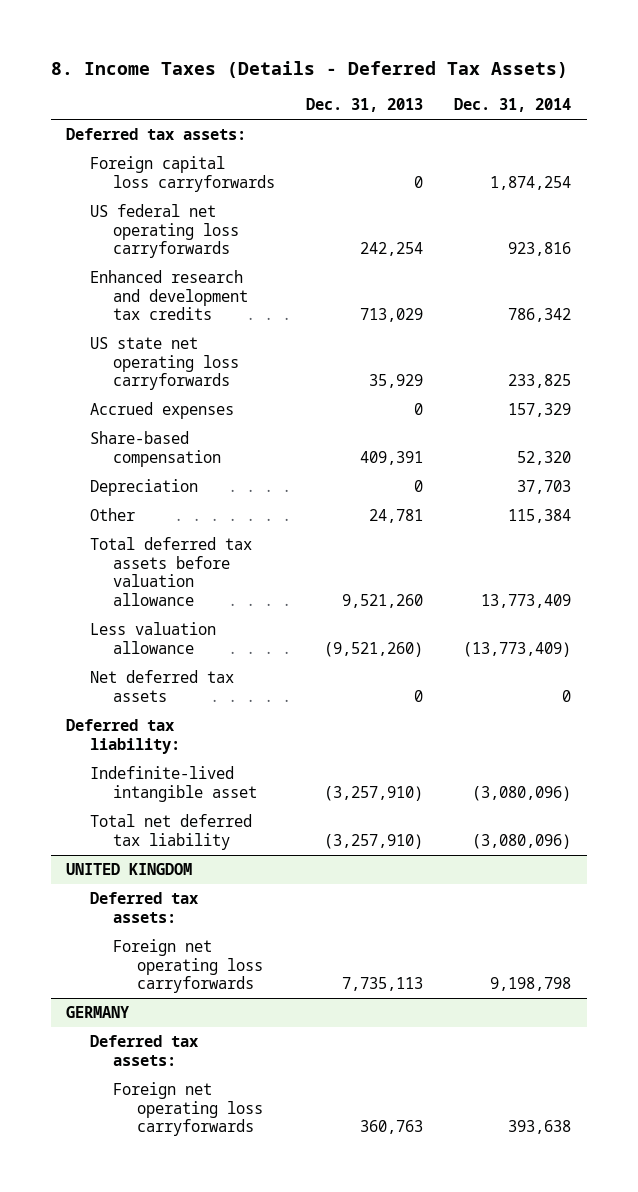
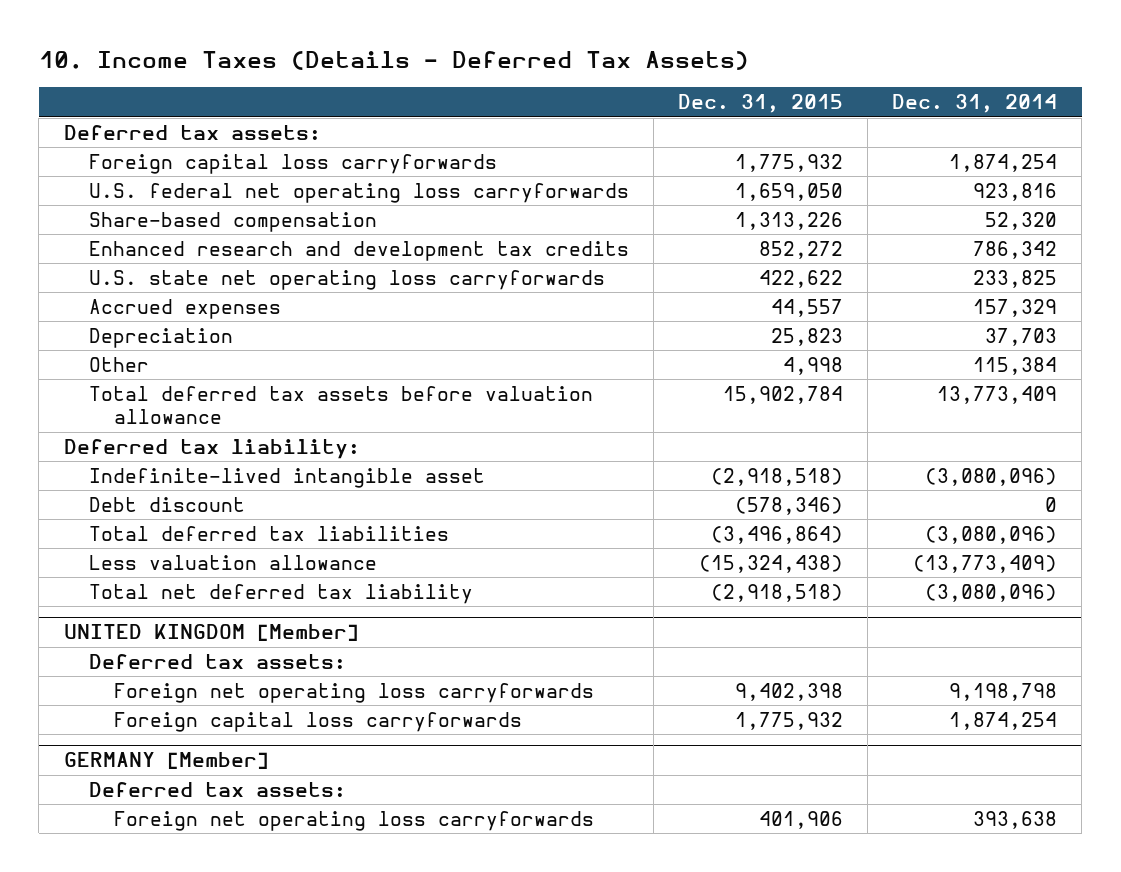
[50,60,568,78] 8. Income Taxes (Details - Deferred Tax Assets) -> [38,51,749,71] 10. Income Taxes (Details - Deferred Tax Assets)
[306,98,424,113] Dec. 31, 2013 -> none
none -> [677,94,843,114] Dec. 31, 2015
[89,204,240,259] US federal net operating loss carryforwards -> [88,182,629,203] U.S. federal net operating loss carryforwards
[89,431,222,467] Share-based compensation -> [88,211,377,232] Share-based compensation
[89,337,240,391] US state net operating loss carryforwards -> [88,269,605,290] U.S. state net operating loss carryforwards
[89,670,234,702] Net deferred tax assets -> none
none -> [88,496,245,512] Debt discount
none -> [88,525,449,541] Total deferred tax liabilities
[89,622,216,654] Less valuation allowance -> [88,554,377,570] Less valuation allowance
[66,863,193,876] UNITED KINGDOM -> [63,624,359,642] UNITED KINGDOM [Member]
none -> [113,711,522,732] Foreign capital loss carryforwards
[66,1006,130,1019] GERMANY -> [63,752,269,770] GERMANY [Member]

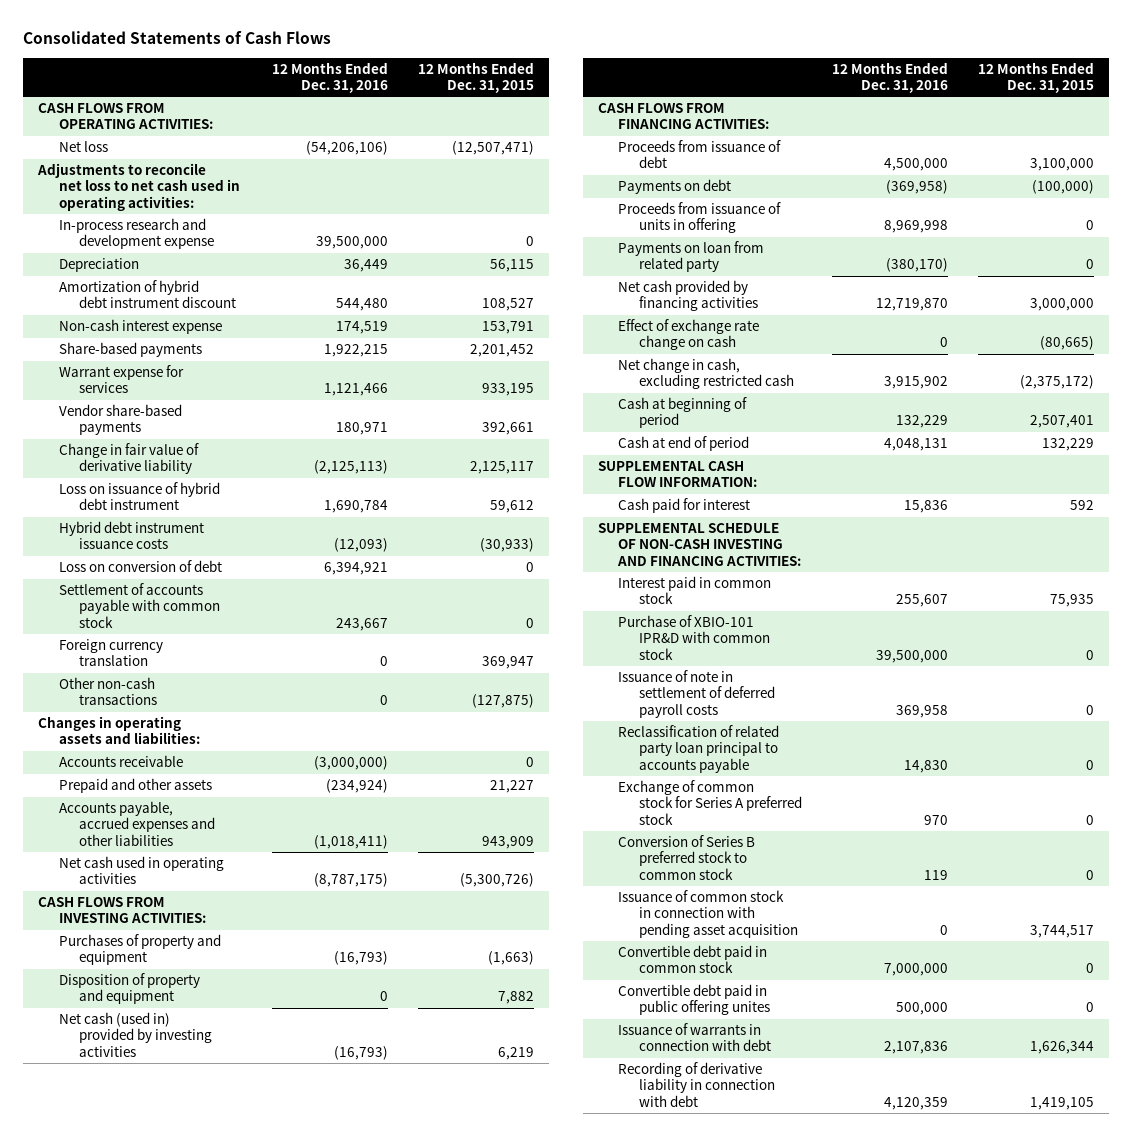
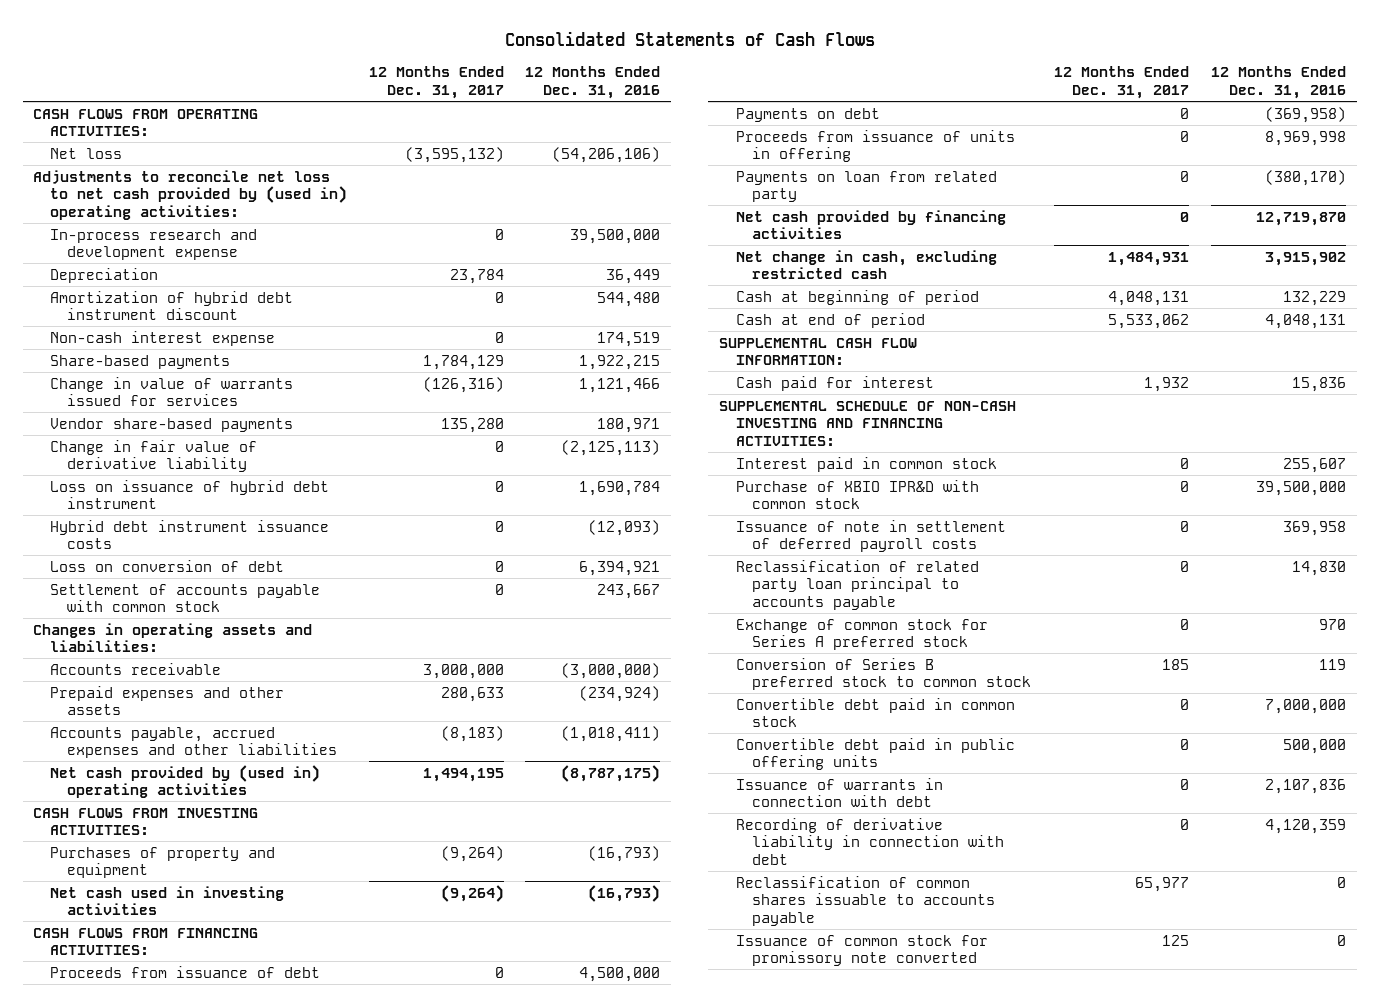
[418,61,535,94] 12 Months Ended Dec. 31, 2015 -> none
none -> [368,66,504,99] 12 Months Ended Dec. 31, 2017
[37,163,240,211] Adjustments to reconcile net loss to net cash used in operating activities: -> [33,169,347,220] Adjustments to reconcile net loss to net cash provided by (used in) operating activities:
[58,365,184,394] Warrant expense for services -> [49,376,293,407] Change in value of warrants issued for services
[58,639,163,667] Foreign currency translation -> none
[58,677,158,706] Other non-cash transactions -> none
[58,778,212,794] Prepaid and other assets -> [49,685,284,716] Prepaid expenses and other assets
[58,856,224,885] Net cash used in operating activities -> [49,764,320,799] Net cash provided by (used in) operating activities
[58,973,200,1005] Disposition of property and equipment -> none
[58,1012,213,1057] Net cash (used in) provided by investing activities -> [49,885,284,916] Net cash used in investing activities
[618,319,760,351] Effect of exchange rate change on cash -> none
[618,615,770,660] Purchase of XBIO-101 IPR&D with common stock -> [735,479,979,510] Purchase of XBIO IPR&D with common stock
[618,890,798,938] Issuance of common stock in connection with pending asset acquisition -> none
[618,984,770,1016] Convertible debt paid in public offering unites -> [735,737,1015,771] Convertible debt paid in public offering units
none -> [735,875,996,926] Reclassification of common shares issuable to accounts payable
none -> [735,934,988,967] Issuance of common stock for promissory note converted

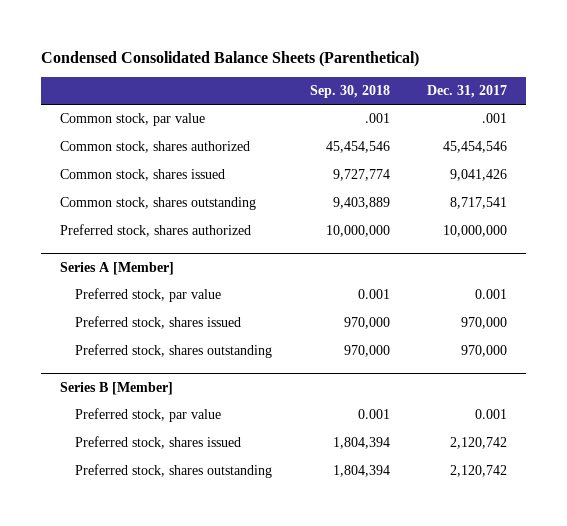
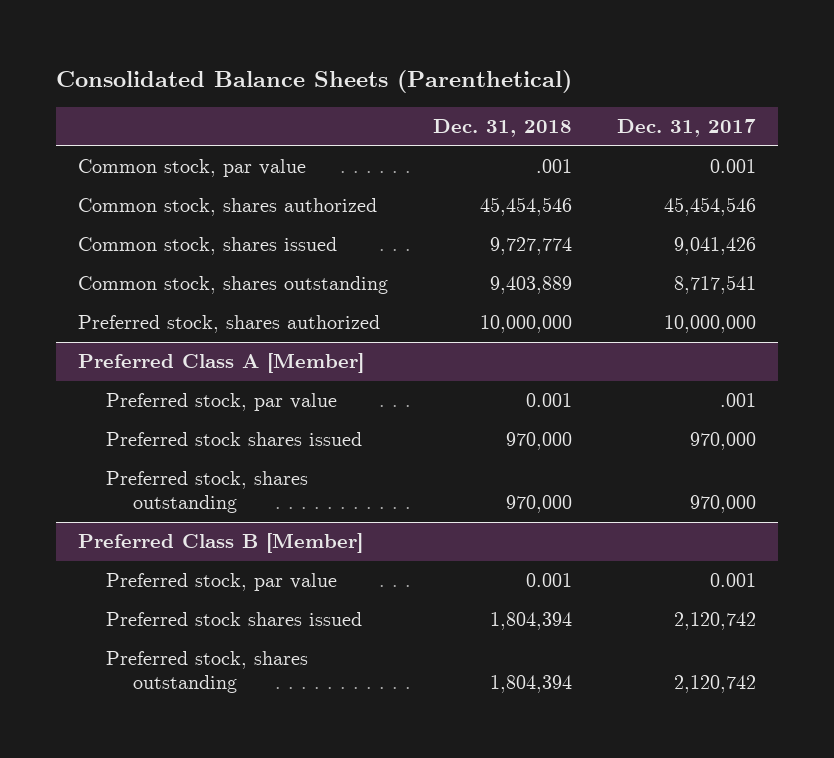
[40,50,419,67] Condensed Consolidated Balance Sheets (Parenthetical) -> [56,69,573,93] Consolidated Balance Sheets (Parenthetical)
[309,84,390,98] Sep. 30, 2018 -> none
none -> [433,119,573,138] Dec. 31, 2018
[482,113,508,124] .001 -> [709,159,756,174] 0.001
[59,261,174,275] Series A [Member] -> none
none -> [78,353,365,374] Preferred Class A [Member]
[475,289,508,300] 0.001 -> [719,393,756,408] .001
[74,316,241,330] Preferred stock, shares issued -> [105,432,362,447] Preferred stock shares issued
[59,381,173,395] Series B [Member] -> none
none -> [78,533,364,554] Preferred Class B [Member]
[74,436,241,450] Preferred stock, shares issued -> [105,612,362,627] Preferred stock shares issued

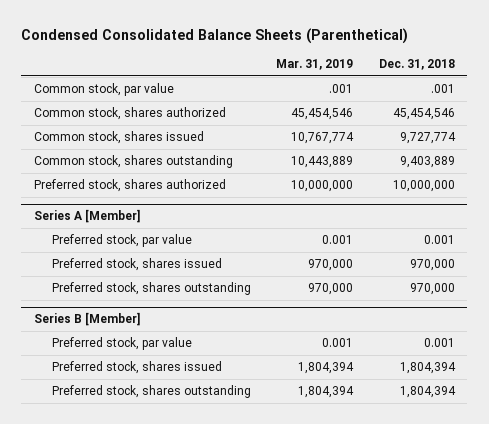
[56,69,573,93] Consolidated Balance Sheets (Parenthetical) -> [21,27,409,44] Condensed Consolidated Balance Sheets (Parenthetical)
[616,119,756,138] Dec. 31, 2017 -> none
none -> [276,58,354,70] Mar. 31, 2019
[78,353,365,374] Preferred Class A [Member] -> none
none -> [33,209,141,224] Series A [Member]
[105,432,362,447] Preferred stock shares issued -> [52,258,223,272] Preferred stock, shares issued
[78,533,364,554] Preferred Class B [Member] -> none
none -> [33,312,141,327] Series B [Member]
[105,612,362,627] Preferred stock shares issued -> [52,361,223,375] Preferred stock, shares issued

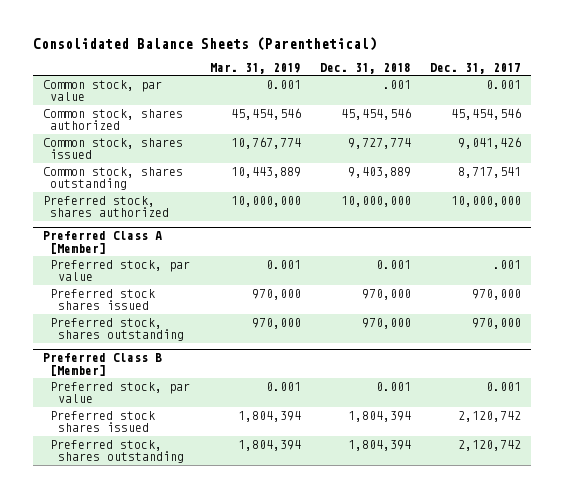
[21,27,409,44] Condensed Consolidated Balance Sheets (Parenthetical) -> [33,36,378,51] Consolidated Balance Sheets (Parenthetical)
none -> [430,62,522,74] Dec. 31, 2017
[329,84,354,94] .001 -> [265,79,301,89] 0.001
[33,209,141,224] Series A [Member] -> none
none -> [42,231,162,254] Preferred Class A [Member]
[52,258,223,272] Preferred stock, shares issued -> [50,288,156,311] Preferred stock shares issued
[33,312,141,327] Series B [Member] -> none
none -> [42,353,162,376] Preferred Class B [Member]
[52,361,223,375] Preferred stock, shares issued -> [50,410,156,433] Preferred stock shares issued

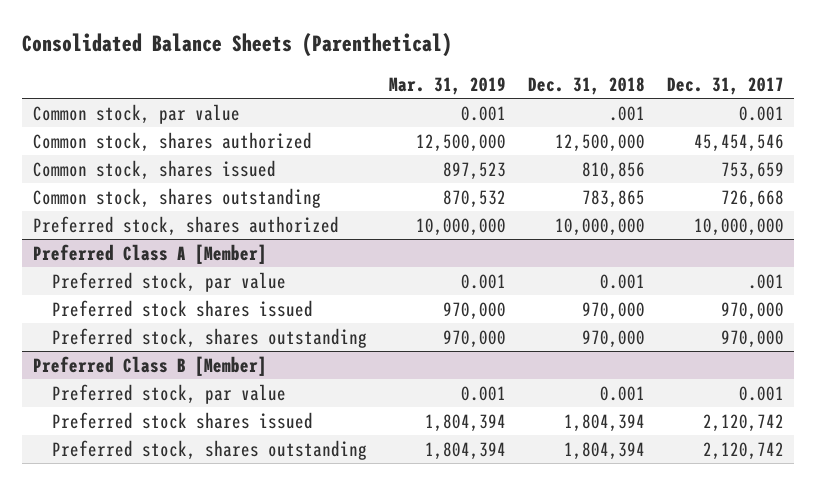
[230,107,301,120] 45,454,546 -> [416,133,507,152] 12,500,000
[340,107,411,120] 45,454,546 -> [554,133,645,152] 12,500,000
[230,136,301,149] 10,767,774 -> [443,161,507,180] 897,523
[347,137,411,149] 9,727,774 -> [581,161,645,180] 810,856
[458,136,522,149] 9,041,426 -> [720,161,784,180] 753,659
[230,166,301,178] 10,443,889 -> [443,189,507,208] 870,532
[347,166,411,178] 9,403,889 -> [581,189,645,208] 783,865
[458,166,522,178] 8,717,541 -> [720,189,784,208] 726,668

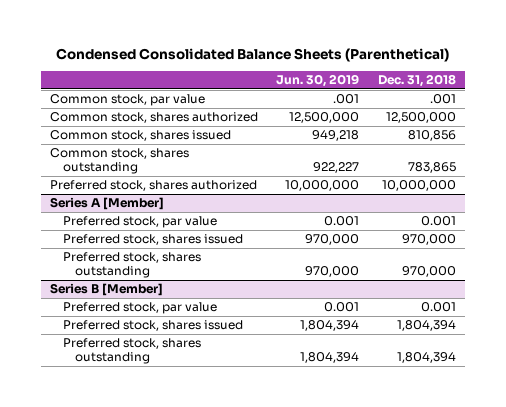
[22,33,453,58] Consolidated Balance Sheets (Parenthetical) -> [55,48,449,63] Condensed Consolidated Balance Sheets (Parenthetical)
[389,77,507,96] Mar. 31, 2019 -> none
[666,77,784,96] Dec. 31, 2017 -> none
none -> [276,74,360,88] Jun. 30, 2019
[32,243,267,264] Preferred Class A [Member] -> none
none -> [50,197,165,211] Series A [Member]
[52,299,314,317] Preferred stock shares issued -> [62,234,243,246] Preferred stock, shares issued
[32,355,267,376] Preferred Class B [Member] -> none
none -> [50,283,164,297] Series B [Member]
[52,411,314,429] Preferred stock shares issued -> [62,320,243,332] Preferred stock, shares issued

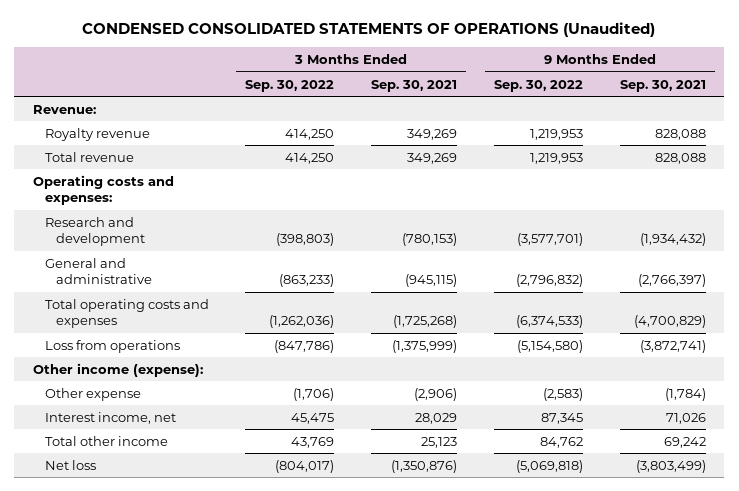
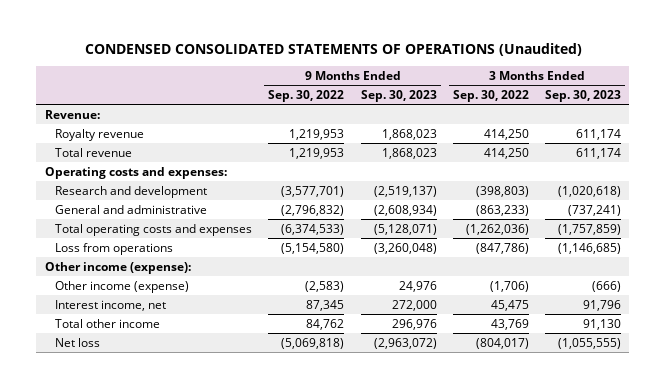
[371,79,458,92] Sep. 30, 2021 -> none
[619,79,706,92] Sep. 30, 2021 -> none
none -> [360,89,437,102] Sep. 30, 2023
none -> [544,89,621,102] Sep. 30, 2023
[44,387,141,401] Other expense -> [55,280,190,293] Other income (expense)

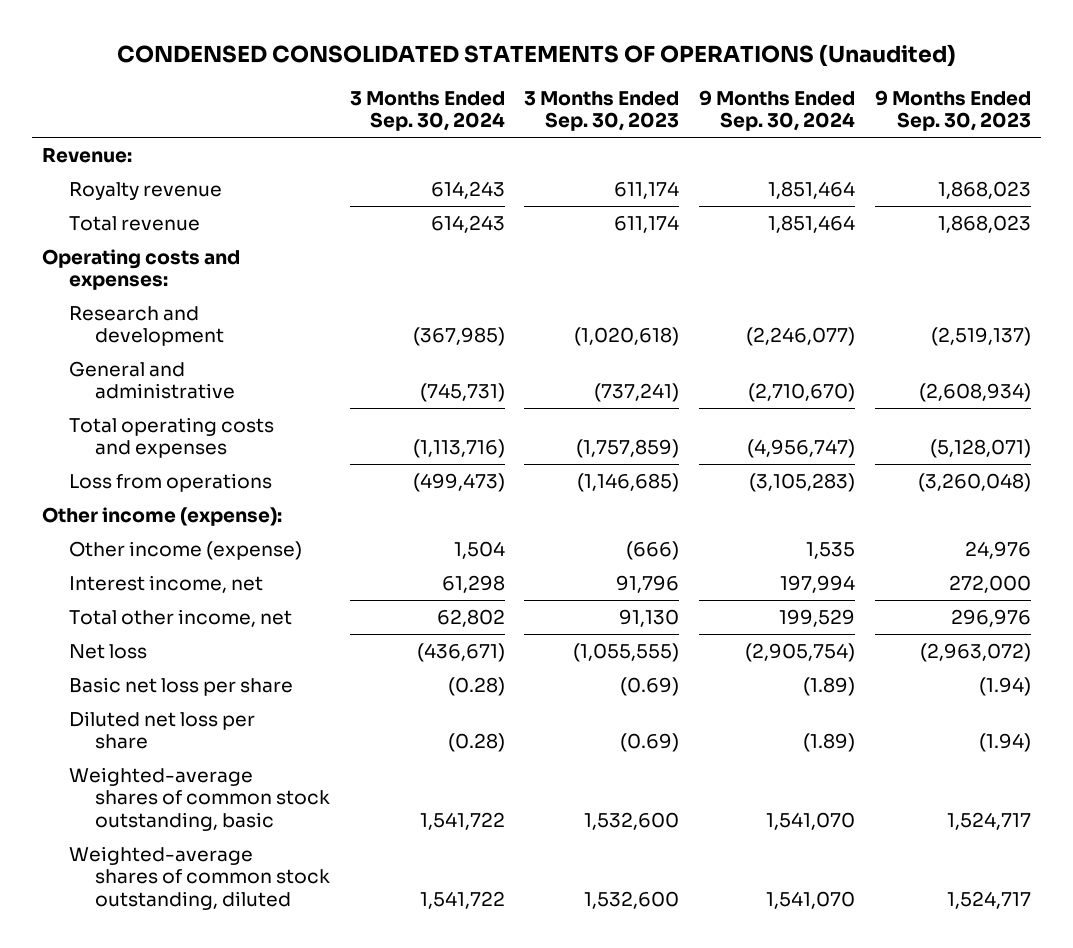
[268,89,345,102] Sep. 30, 2022 -> none
[452,89,529,102] Sep. 30, 2022 -> none
none -> [349,90,505,132] 3 Months Ended Sep. 30, 2024
none -> [699,89,856,132] 9 Months Ended Sep. 30, 2024
[55,318,161,328] Total other income -> [68,608,292,627] Total other income, net
none -> [68,676,293,696] Basic net loss per share
none -> [68,710,255,750] Diluted net loss per share
none -> [68,766,331,832] Weighted-average shares of common stock outstanding, basic
none -> [68,845,331,911] Weighted-average shares of common stock outstanding, diluted

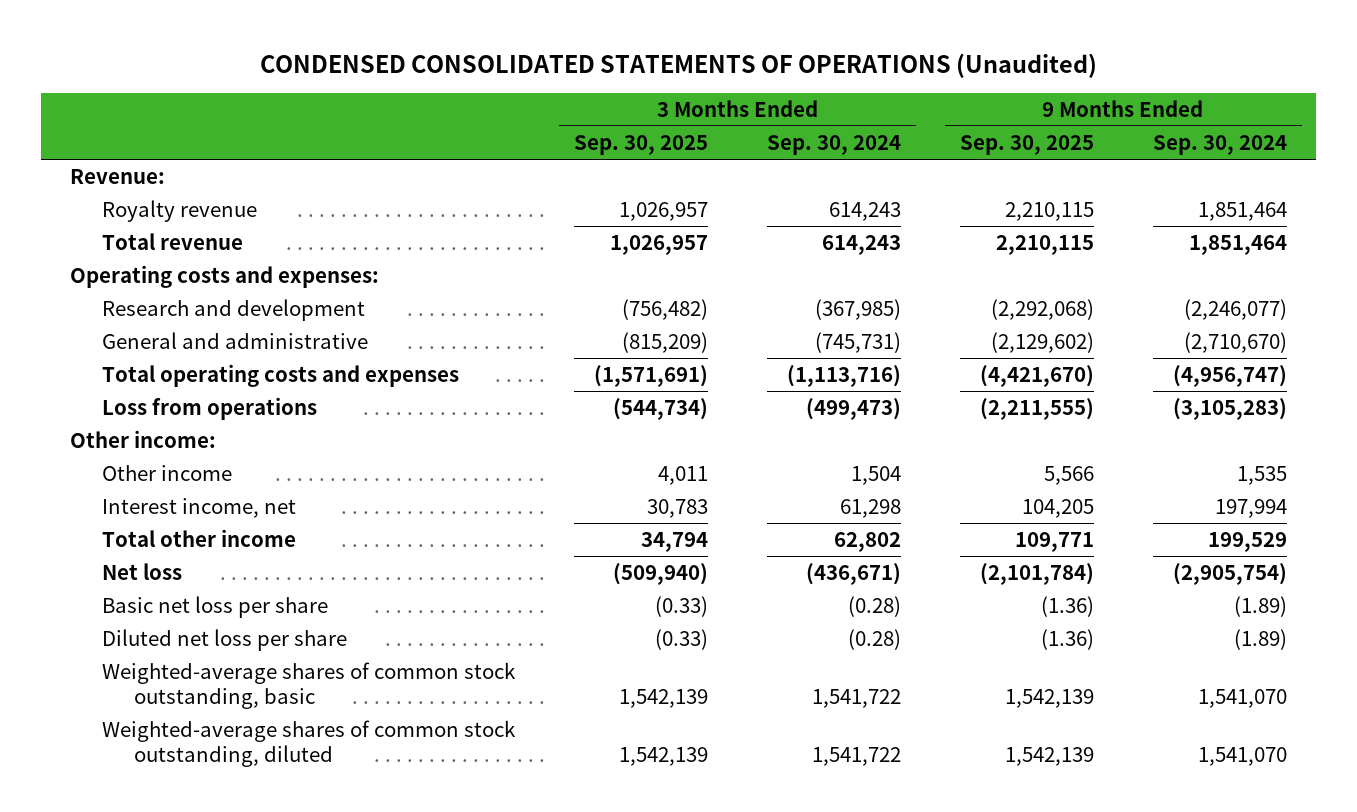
[524,90,680,132] 3 Months Ended Sep. 30, 2023 -> none
[874,89,1031,132] 9 Months Ended Sep. 30, 2023 -> none
none -> [574,134,709,155] Sep. 30, 2025
none -> [959,134,1094,155] Sep. 30, 2025
[42,506,283,526] Other income (expense): -> [70,429,217,448] Other income:
[68,540,302,560] Other income (expense) -> [102,464,233,481] Other income
[68,608,292,627] Total other income, net -> [102,528,297,547] Total other income

